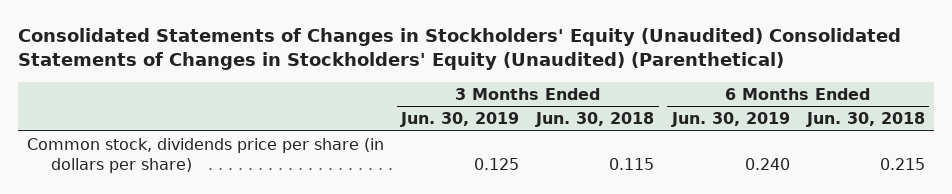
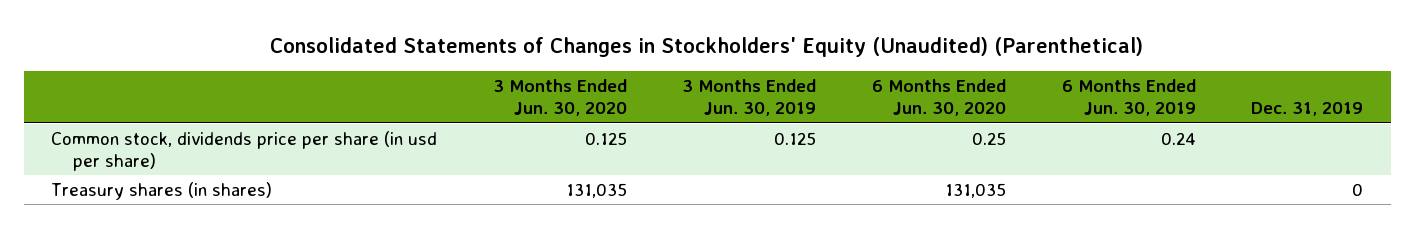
[18,28,902,71] Consolidated Statements of Changes in Stockholders' Equity (Unaudited) Consolidated Statements of Changes in Stockholders' Equity (Unaudited) (Parenthetical) -> [270,36,1144,57] Consolidated Statements of Changes in Stockholders' Equity (Unaudited) (Parenthetical)
[535,112,655,128] Jun. 30, 2018 -> none
[805,112,925,128] Jun. 30, 2018 -> none
none -> [492,79,627,117] 3 Months Ended Jun. 30, 2020
none -> [871,79,1006,117] 6 Months Ended Jun. 30, 2020
none -> [1251,102,1364,117] Dec. 31, 2019
[27,137,385,173] Common stock, dividends price per share (in dollars per share) -> [51,131,438,172] Common stock, dividends price per share (in usd per share)
[744,157,790,170] 0.240 -> [1160,132,1196,146] 0.24
none -> [51,182,273,201] Treasury shares (in shares)

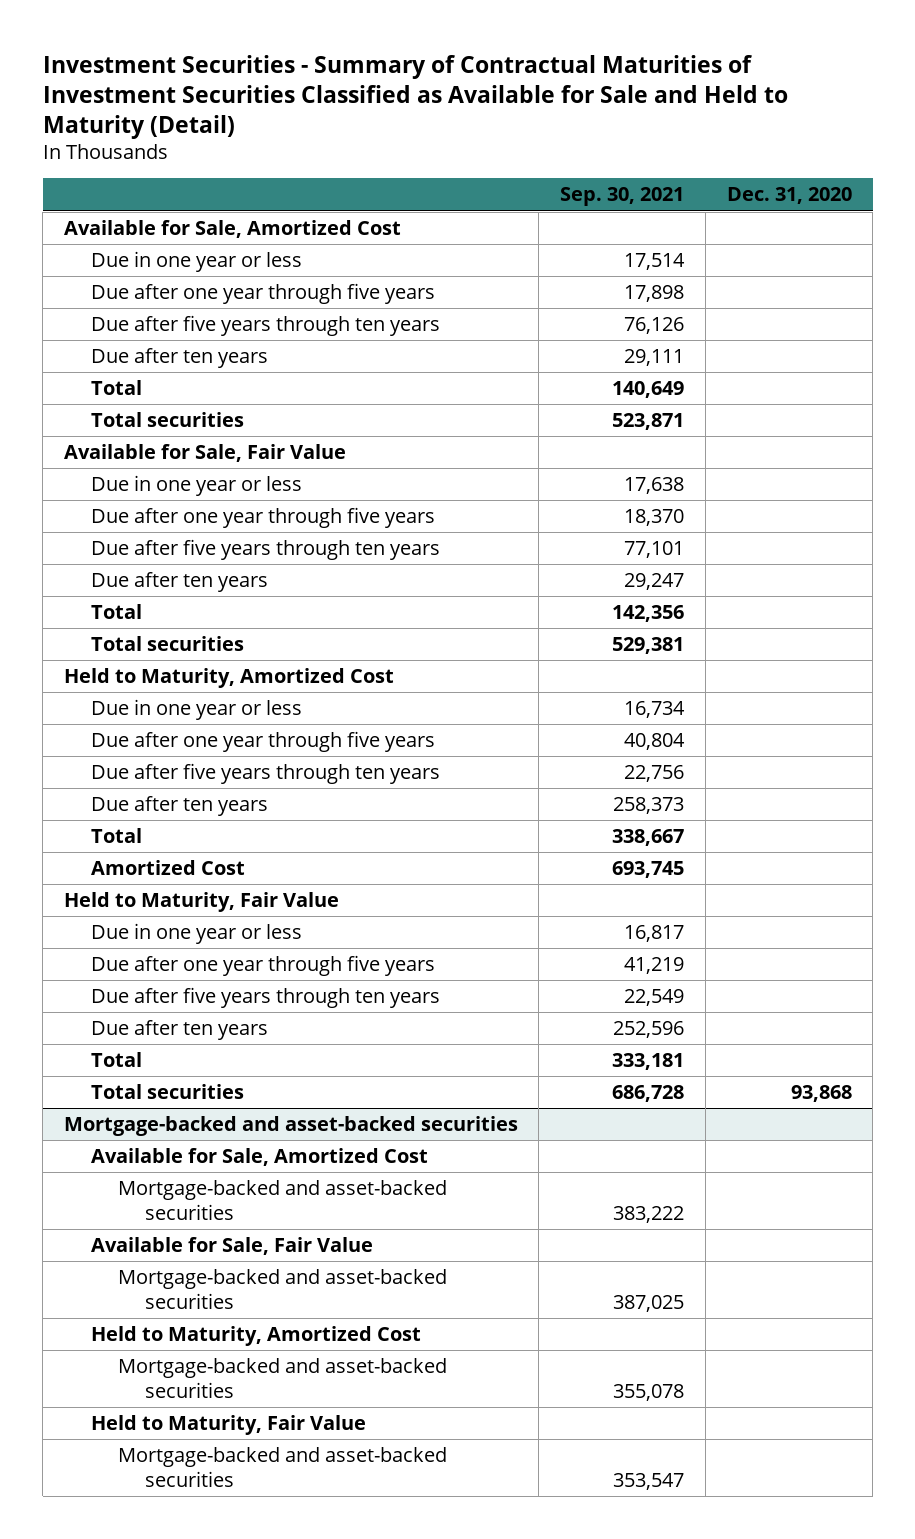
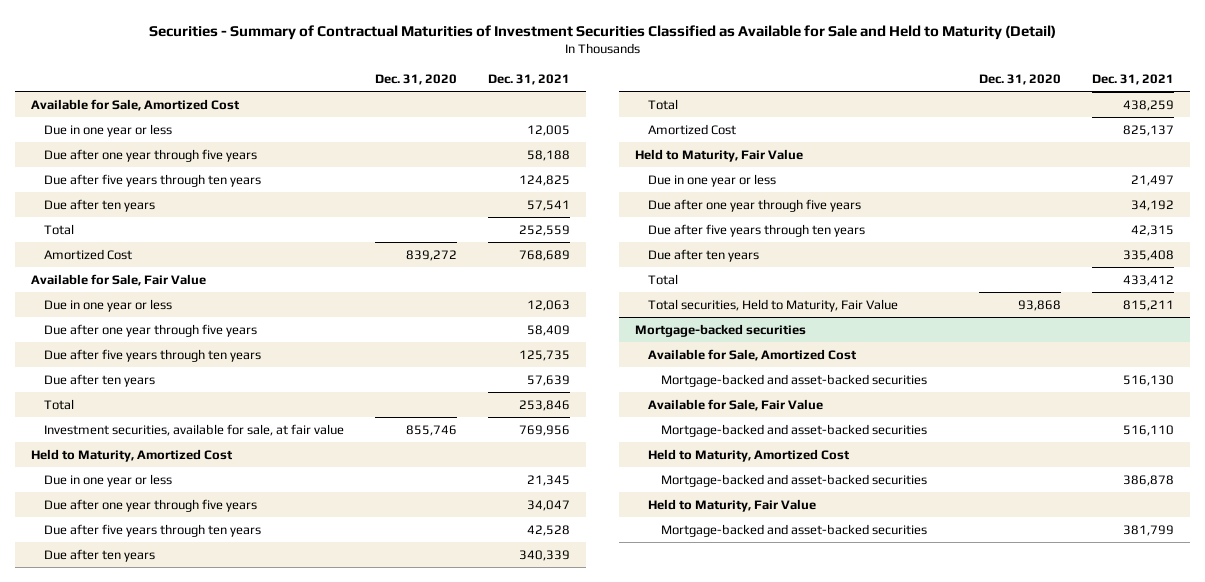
[42,54,788,139] Investment Securities - Summary of Contractual Maturities of Investment Securities Classified as Available for Sale and Held to Maturity (Detail) -> [148,24,1056,40] Securities - Summary of Contractual Maturities of Investment Securities Classified as Available for Sale and Held to Maturity (Detail)
[560,187,685,207] Sep. 30, 2021 -> none
none -> [488,74,571,86] Dec. 31, 2021
[90,412,244,428] Total securities -> none
none -> [44,248,133,260] Amortized Cost
[90,636,244,652] Total securities -> none
none -> [44,423,345,436] Investment securities, available for sale, at fair value
[90,1084,244,1100] Total securities -> [647,298,898,312] Total securities, Held to Maturity, Fair Value
[63,1116,518,1137] Mortgage-backed and asset-backed securities -> [634,323,806,337] Mortgage-backed securities

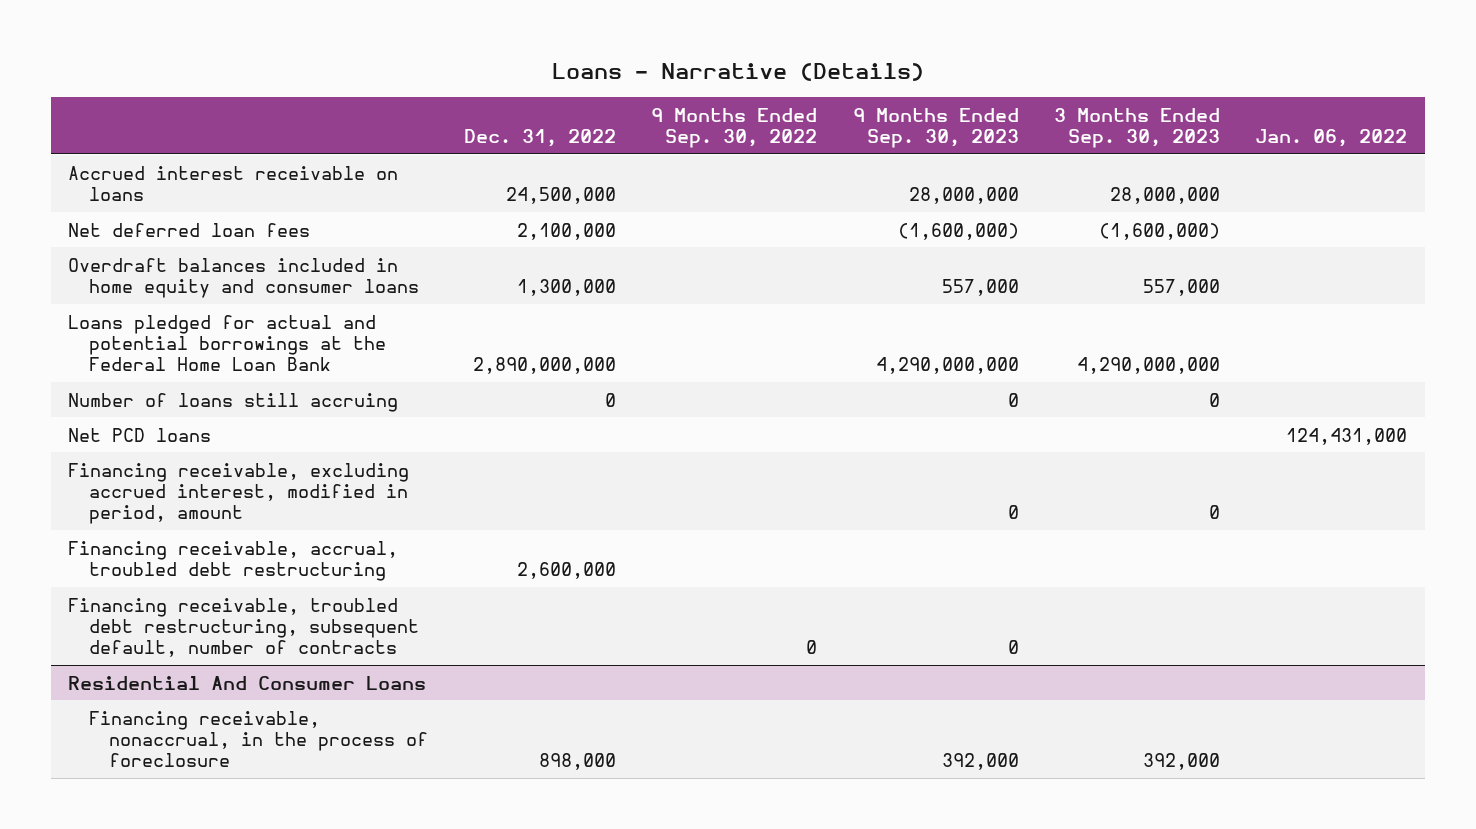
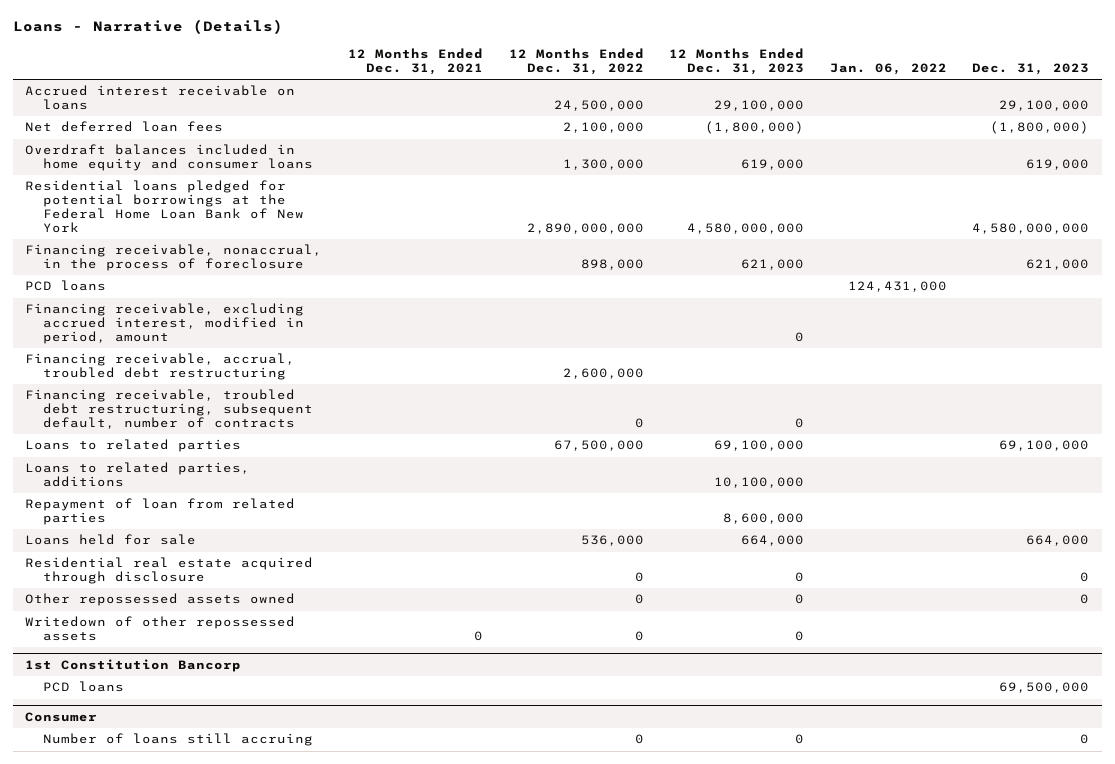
[463,128,616,147] Dec. 31, 2022 -> none
[651,107,818,148] 9 Months Ended Sep. 30, 2022 -> none
[852,107,1019,148] 9 Months Ended Sep. 30, 2023 -> none
[1054,107,1221,148] 3 Months Ended Sep. 30, 2023 -> none
none -> [347,48,483,76] 12 Months Ended Dec. 31, 2021
none -> [508,48,644,76] 12 Months Ended Dec. 31, 2022
none -> [669,48,805,76] 12 Months Ended Dec. 31, 2023
none -> [972,63,1090,76] Dec. 31, 2023
[68,392,399,412] Number of loans still accruing -> none
[68,314,386,372] Loans pledged for actual and potential borrowings at the Federal Home Loan Bank -> [25,180,305,233] Residential loans pledged for potential borrowings at the Federal Home Loan Bank of New York
none -> [25,244,323,272] Financing receivable, nonaccrual, in the process of foreclosure
[68,427,212,442] Net PCD loans -> [25,280,107,292] PCD loans
[68,675,427,690] Residential And Consumer Loans -> none
[88,710,429,768] Financing receivable, nonaccrual, in the process of foreclosure -> none
none -> [25,439,242,453] Loans to related parties
none -> [25,462,251,488] Loans to related parties, additions
none -> [25,498,296,526] Repayment of loan from related parties
none -> [25,534,197,546] Loans held for sale
none -> [25,557,314,585] Residential real estate acquired through disclosure
none -> [25,593,296,607] Other repossessed assets owned
none -> [25,616,296,642] Writedown of other repossessed assets
none -> [25,659,242,673] 1st Constitution Bancorp
none -> [43,681,125,693] PCD loans
none -> [25,712,98,723] Consumer
none -> [43,733,314,747] Number of loans still accruing

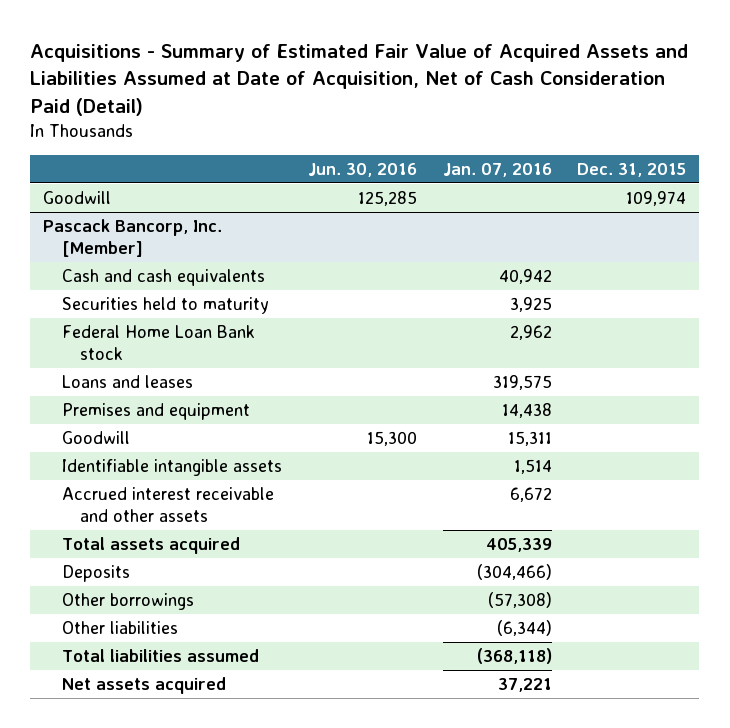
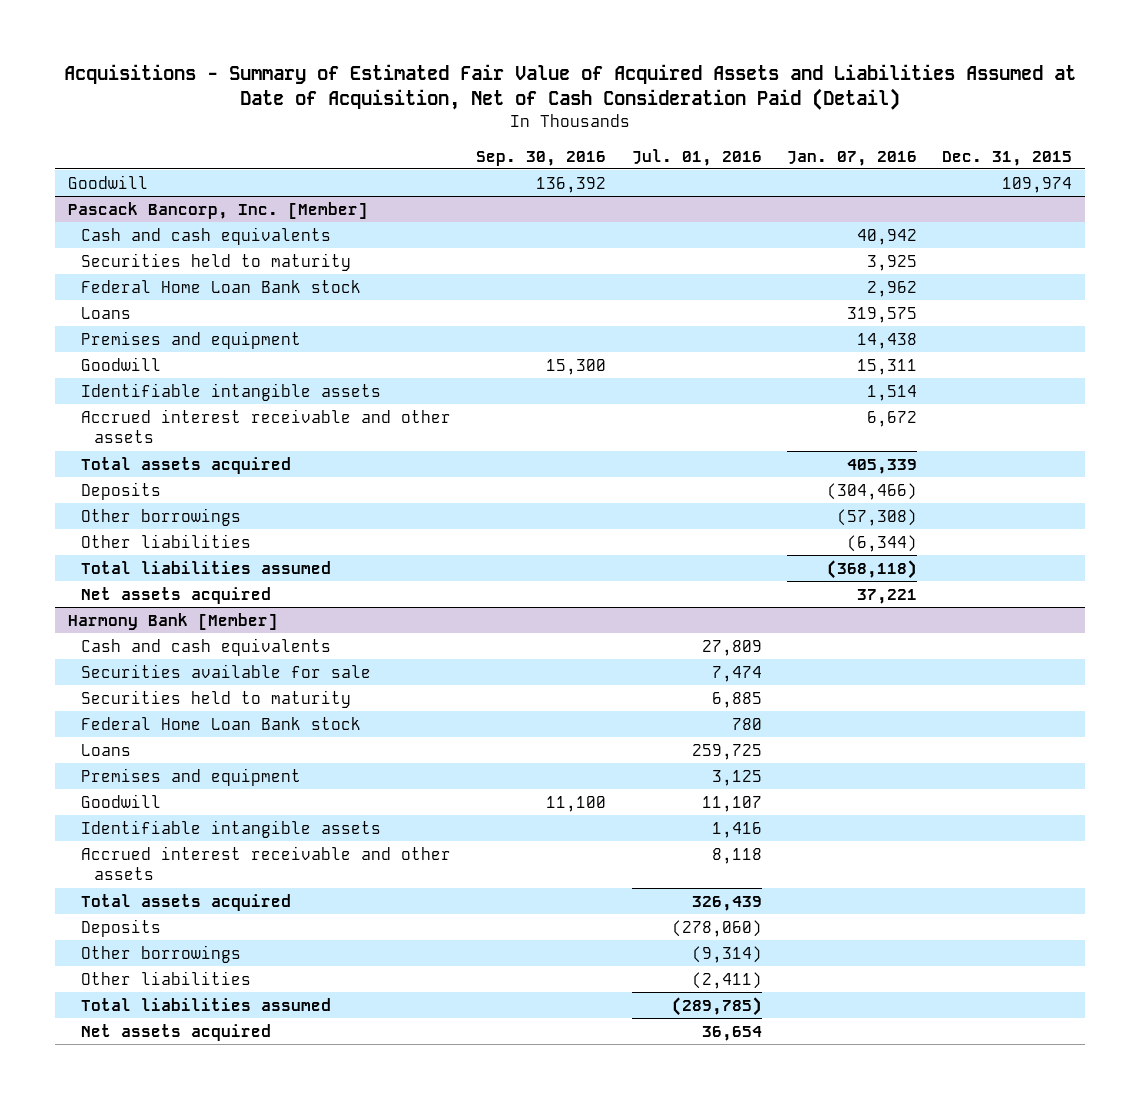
[307,162,417,177] Jun. 30, 2016 -> none
none -> [476,150,607,166] Sep. 30, 2016
none -> [631,148,762,166] Jul. 01, 2016
[61,375,193,389] Loans and leases -> [81,306,132,319] Loans
none -> [68,612,279,630] Harmony Bank [Member]
none -> [81,637,332,656] Cash and cash equivalents
none -> [81,663,372,678] Securities available for sale
none -> [81,689,352,708] Securities held to maturity
none -> [81,716,362,730] Federal Home Loan Bank stock
none -> [81,743,132,756] Loans
none -> [81,767,302,786] Premises and equipment
none -> [81,793,162,808] Goodwill
none -> [81,819,382,838] Identifiable intangible assets
none -> [81,845,452,881] Accrued interest receivable and other assets
none -> [81,893,292,911] Total assets acquired
none -> [81,918,162,937] Deposits
none -> [81,944,242,963] Other borrowings
none -> [81,970,252,985] Other liabilities
none -> [81,997,332,1011] Total liabilities assumed
none -> [81,1023,272,1041] Net assets acquired

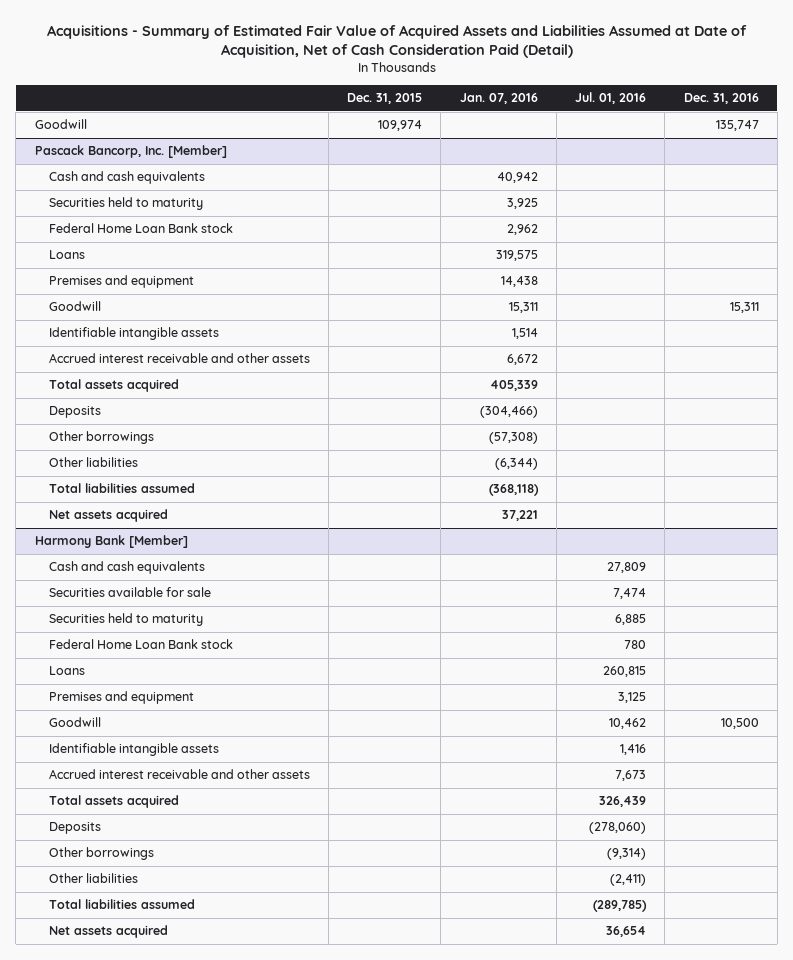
[476,150,607,166] Sep. 30, 2016 -> none
none -> [683,93,759,105] Dec. 31, 2016
[691,743,762,760] 259,725 -> [603,666,647,678] 260,815
[701,795,762,812] 11,107 -> [609,718,647,730] 10,462
[711,847,762,864] 8,118 -> [615,770,647,782] 7,673

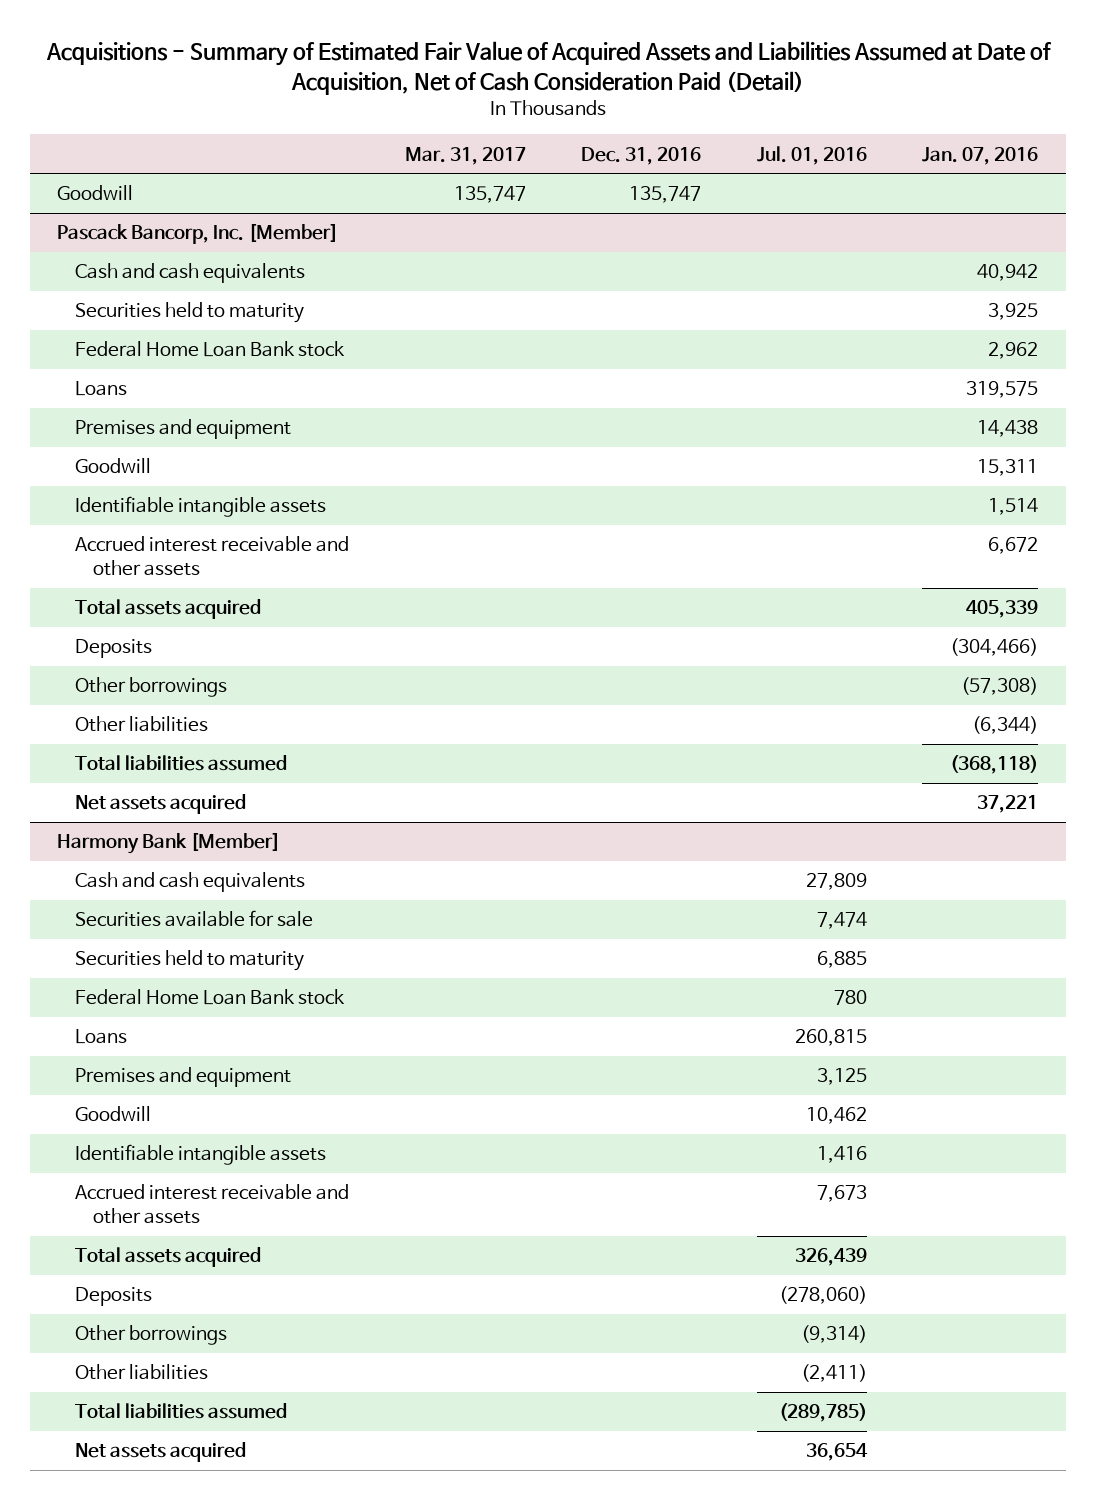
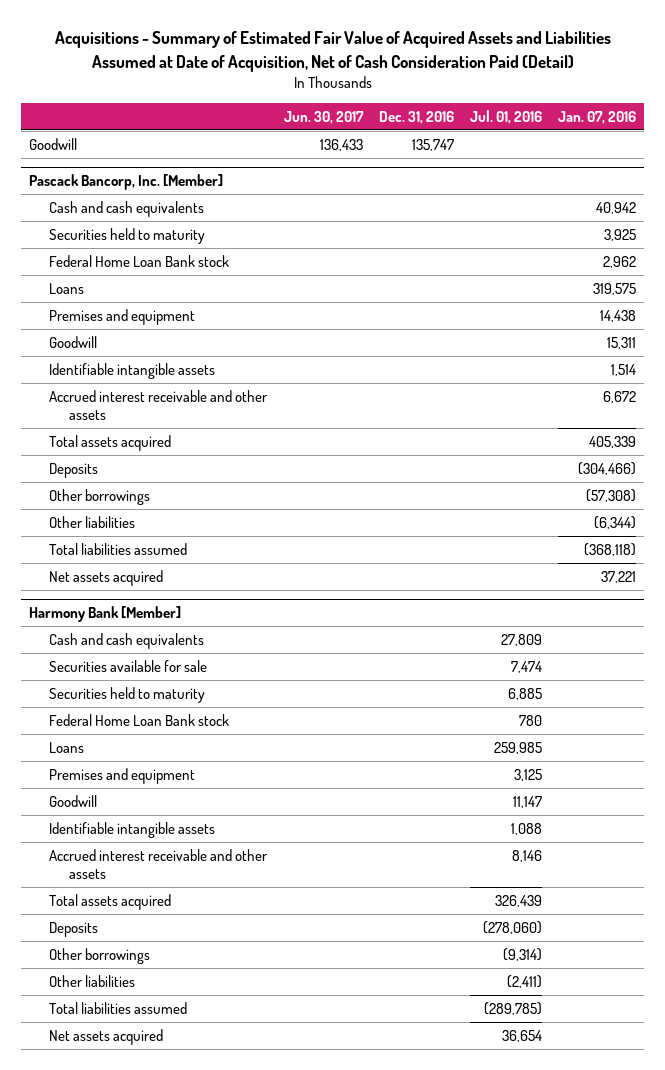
[404,146,526,165] Mar. 31, 2017 -> none
none -> [283,110,364,124] Jun. 30, 2017
[794,1029,867,1047] 260,815 -> [493,741,542,754] 259,985
[805,1107,867,1125] 10,462 -> [512,795,542,808] 11,147
[816,1146,867,1164] 1,416 -> [510,822,542,835] 1,088
[816,1185,867,1203] 7,673 -> [511,849,542,862] 8,146

